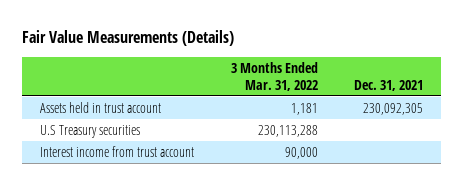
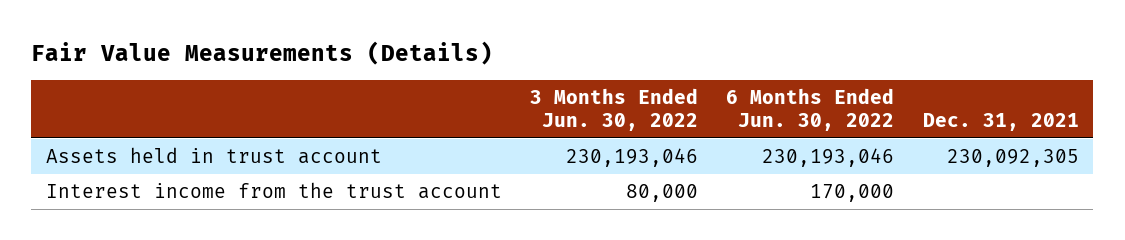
[230,61,318,91] 3 Months Ended Mar. 31, 2022 -> none
none -> [530,87,699,132] 3 Months Ended Jun. 30, 2022
none -> [726,87,895,132] 6 Months Ended Jun. 30, 2022
[40,124,141,138] U.S Treasury securities -> none
[40,145,195,157] Interest income from trust account -> [45,182,502,200] Interest income from the trust account

